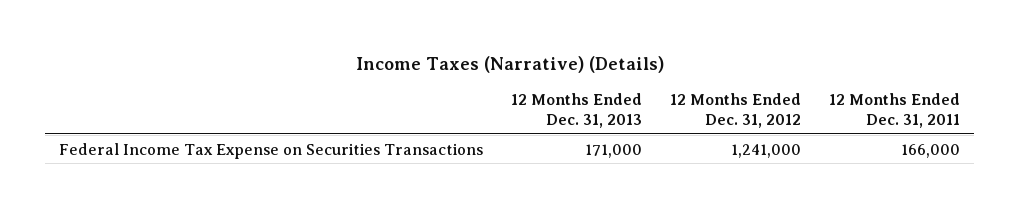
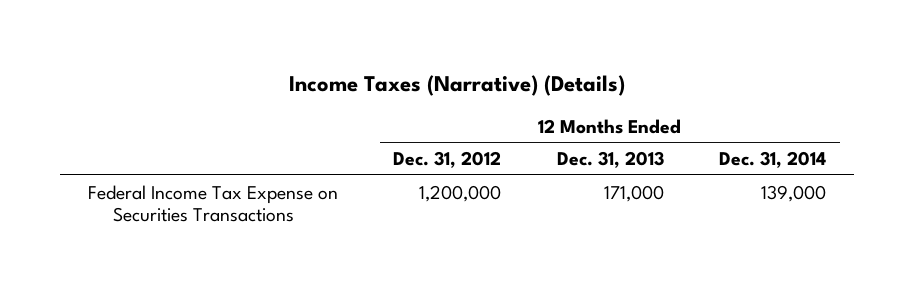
[828,93,960,128] 12 Months Ended Dec. 31, 2011 -> none
none -> [718,150,826,168] Dec. 31, 2014
[731,143,802,158] 1,241,000 -> [419,184,502,202] 1,200,000

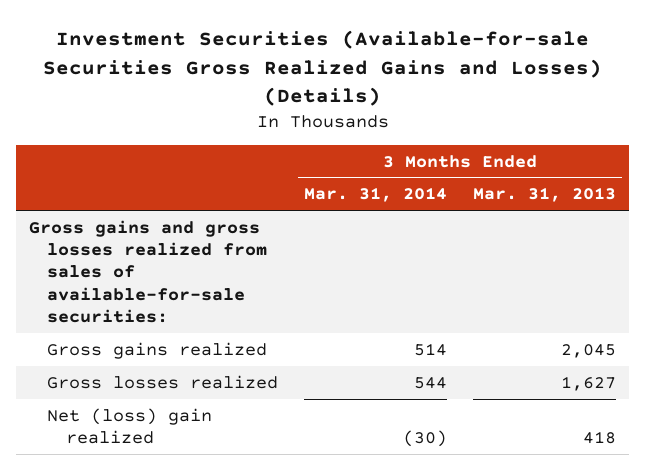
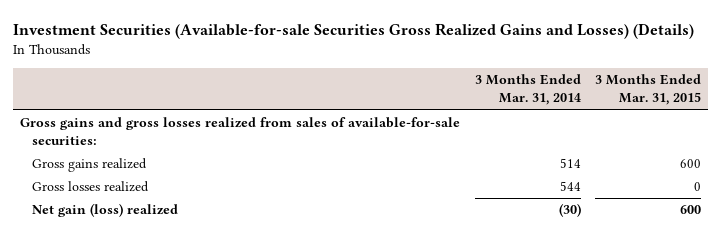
[472,187,616,203] Mar. 31, 2013 -> none
none -> [595,74,702,106] 3 Months Ended Mar. 31, 2015
[47,407,213,444] Net (loss) gain realized -> [31,203,178,218] Net gain (loss) realized

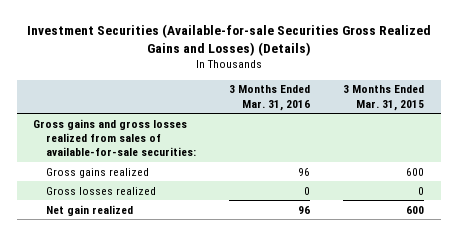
[474,74,581,106] 3 Months Ended Mar. 31, 2014 -> none
none -> [229,85,311,111] 3 Months Ended Mar. 31, 2016
[31,203,178,218] Net gain (loss) realized -> [45,204,133,216] Net gain realized

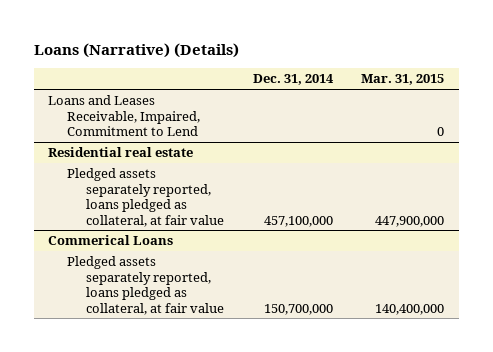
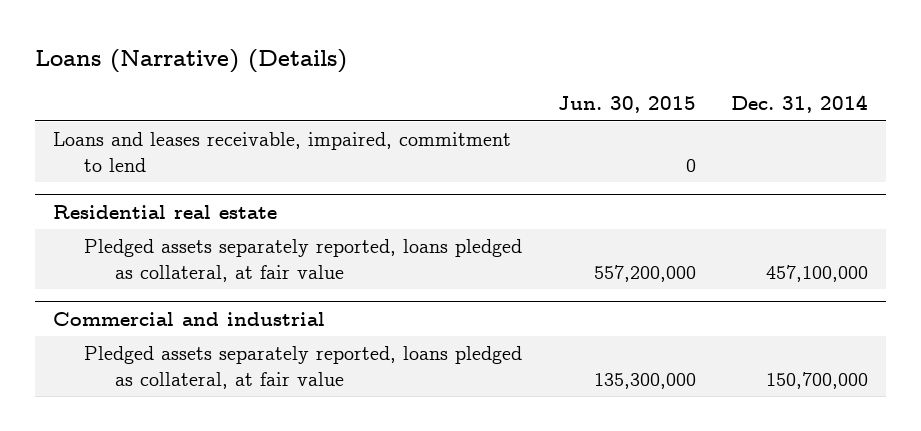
[361,74,445,86] Mar. 31, 2015 -> none
none -> [557,96,696,114] Jun. 30, 2015
[48,95,201,137] Loans and Leases Receivable, Impaired, Commitment to Lend -> [52,132,511,172] Loans and leases receivable, impaired, commitment to lend
[48,235,174,246] Commerical Loans -> [52,311,325,326] Commercial and industrial

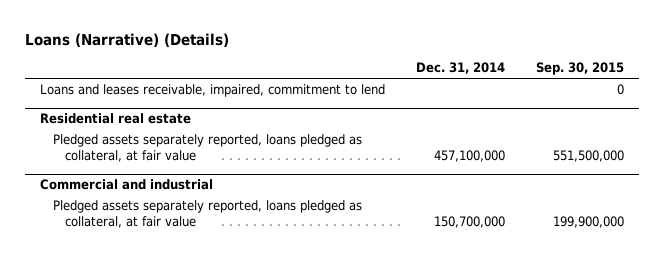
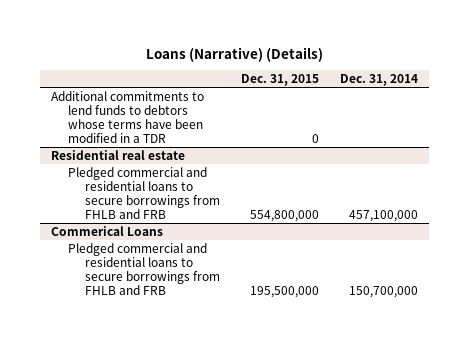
[535,62,624,76] Sep. 30, 2015 -> none
none -> [241,74,320,87] Dec. 31, 2015
[40,84,386,98] Loans and leases receivable, impaired, commitment to lend -> [50,90,204,143] Additional commitments to lend funds to debtors whose terms have been modified in a TDR
[52,134,362,163] Pledged assets separately reported, loans pledged as collateral, at fair value -> [68,166,221,219] Pledged commercial and residential loans to secure borrowings from FHLB and FRB
[40,179,214,191] Commercial and industrial -> [50,225,163,236] Commerical Loans
[52,200,362,229] Pledged assets separately reported, loans pledged as collateral, at fair value -> [68,242,221,295] Pledged commercial and residential loans to secure borrowings from FHLB and FRB

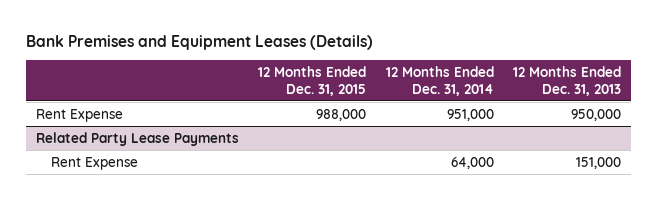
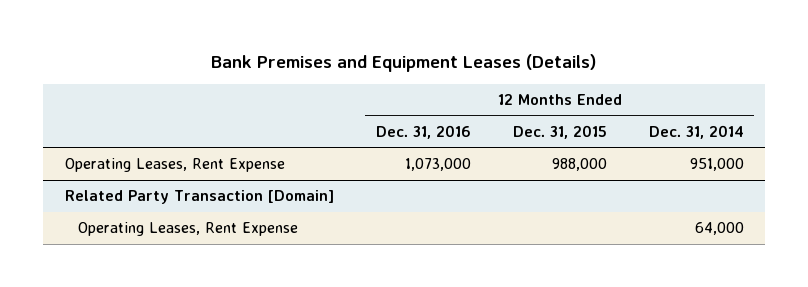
[513,66,622,96] 12 Months Ended Dec. 31, 2013 -> none
none -> [375,124,471,139] Dec. 31, 2016
[35,108,123,122] Rent Expense -> [64,158,285,173] Operating Leases, Rent Expense
[35,131,239,146] Related Party Lease Payments -> [64,190,334,205] Related Party Transaction [Domain]
[50,156,138,170] Rent Expense -> [77,222,298,237] Operating Leases, Rent Expense

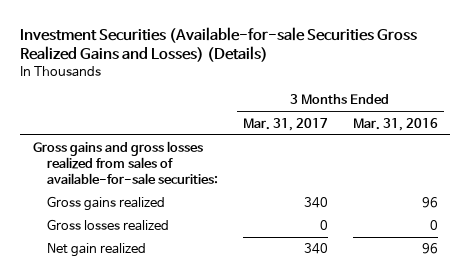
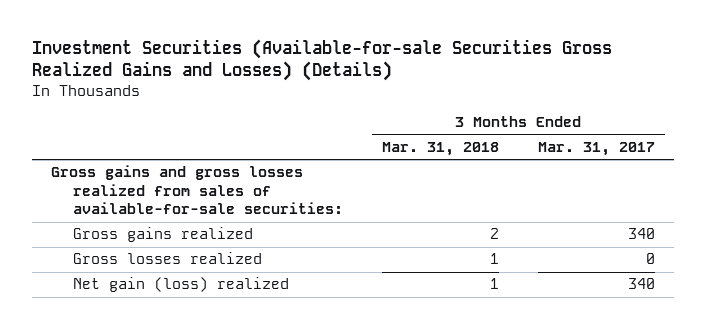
[352,117,438,131] Mar. 31, 2016 -> none
none -> [381,142,499,157] Mar. 31, 2018
[47,243,147,258] Net gain realized -> [73,277,290,293] Net gain (loss) realized

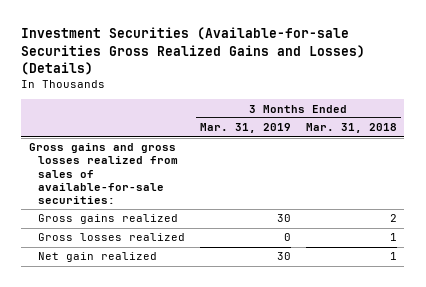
[537,142,655,157] Mar. 31, 2017 -> none
none -> [199,123,291,134] Mar. 31, 2019
[73,277,290,293] Net gain (loss) realized -> [37,252,157,263] Net gain realized

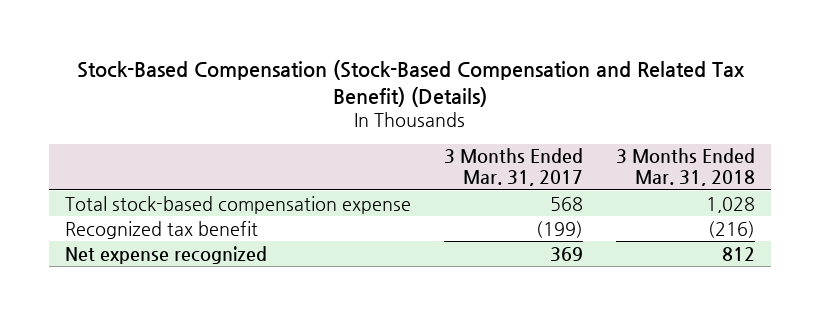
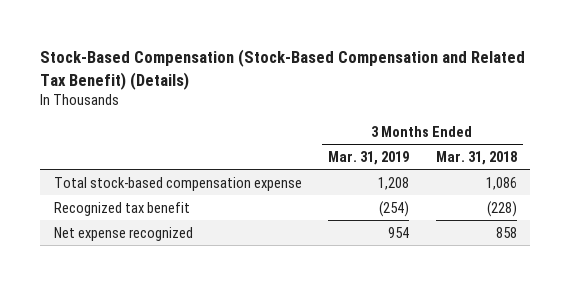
[443,148,583,187] 3 Months Ended Mar. 31, 2017 -> none
none -> [328,151,410,166] Mar. 31, 2019
[705,196,755,213] 1,028 -> [485,176,517,190] 1,086
[707,220,755,238] (216) -> [486,200,517,217] (228)
[721,246,755,261] 812 -> [495,226,517,238] 858

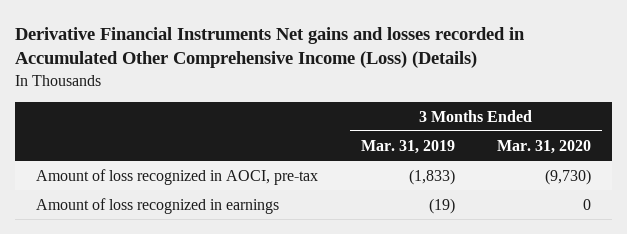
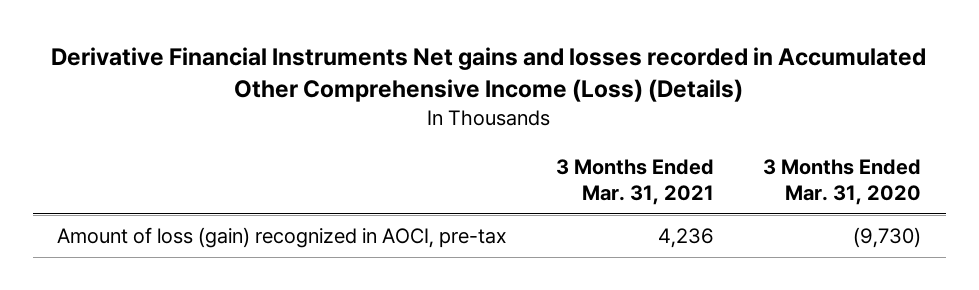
[360,139,455,154] Mar. 31, 2019 -> none
none -> [556,158,715,206] 3 Months Ended Mar. 31, 2021
[36,197,280,214] Amount of loss recognized in earnings -> none
[36,168,319,185] Amount of loss recognized in AOCI, pre-tax -> [57,227,508,249] Amount of loss (gain) recognized in AOCI, pre-tax

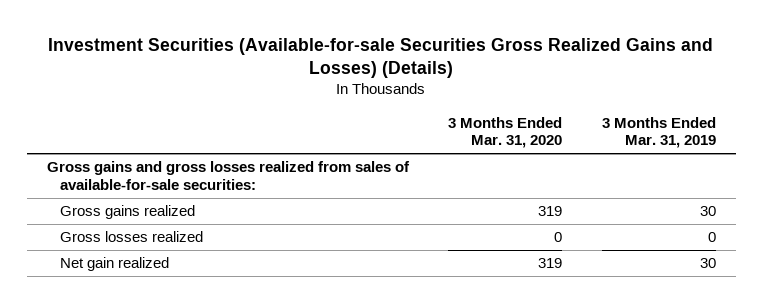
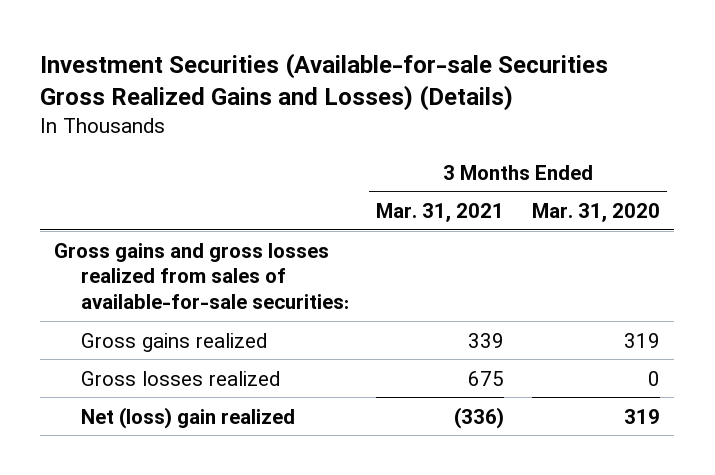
[601,116,716,149] 3 Months Ended Mar. 31, 2019 -> none
none -> [376,203,505,223] Mar. 31, 2021
[59,257,169,272] Net gain realized -> [80,406,295,429] Net (loss) gain realized

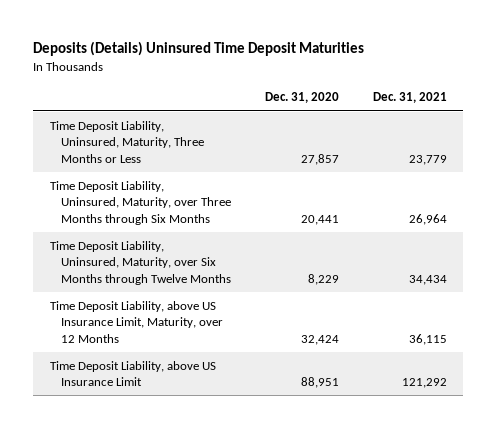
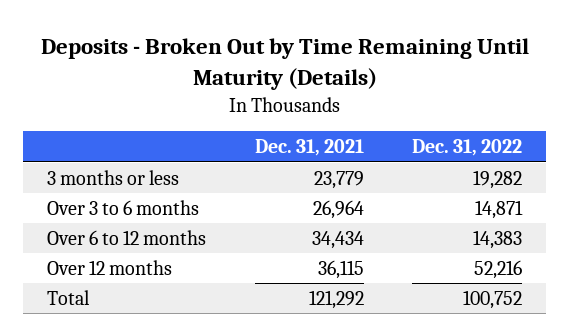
[32,41,364,57] Deposits (Details) Uninsured Time Deposit Maturities -> [40,38,529,90] Deposits - Broken Out by Time Remaining Until Maturity (Details)
[264,92,339,104] Dec. 31, 2020 -> none
none -> [411,139,522,157] Dec. 31, 2022
[49,120,205,163] Time Deposit Liability, Uninsured, Maturity, Three Months or Less -> [47,169,180,185] 3 months or less
[49,180,232,225] Time Deposit Liability, Uninsured, Maturity, over Three Months through Six Months -> [47,199,200,215] Over 3 to 6 months
[49,240,232,285] Time Deposit Liability, Uninsured, Maturity, over Six Months through Twelve Months -> [47,229,207,245] Over 6 to 12 months
[49,300,224,343] Time Deposit Liability, above US Insurance Limit, Maturity, over 12 Months -> [47,259,173,275] Over 12 months
[49,360,216,387] Time Deposit Liability, above US Insurance Limit -> [47,289,91,305] Total

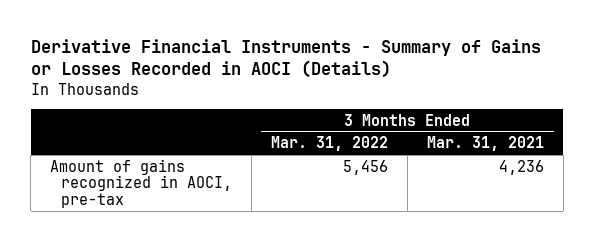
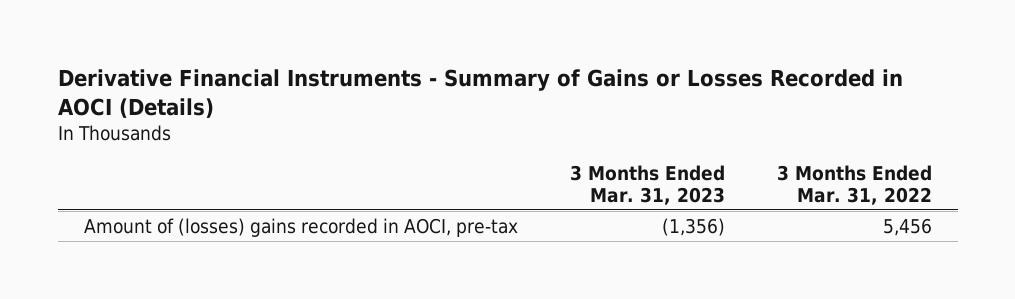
[426,136,544,152] Mar. 31, 2021 -> none
none -> [569,165,725,205] 3 Months Ended Mar. 31, 2023
[50,158,232,209] Amount of gains recognized in AOCI, pre-tax -> [83,217,518,237] Amount of (losses) gains recorded in AOCI, pre-tax

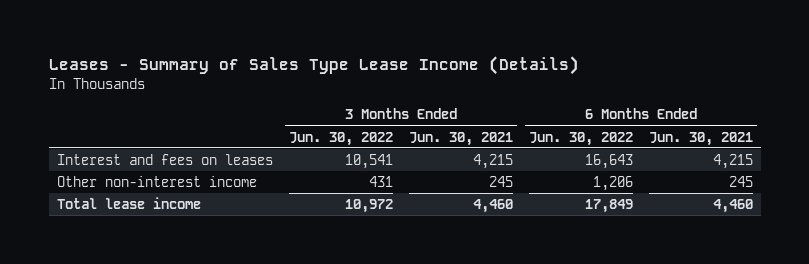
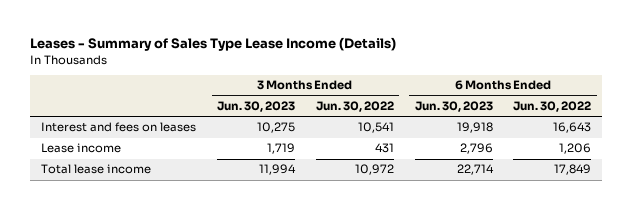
[408,131,513,146] Jun. 30, 2021 -> none
[648,131,753,146] Jun. 30, 2021 -> none
none -> [216,100,295,112] Jun. 30, 2023
none -> [414,100,493,112] Jun. 30, 2023
[56,176,257,188] Other non-interest income -> [40,143,121,154] Lease income

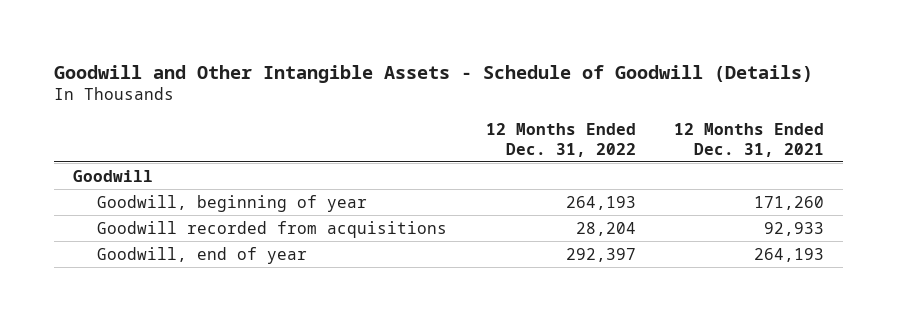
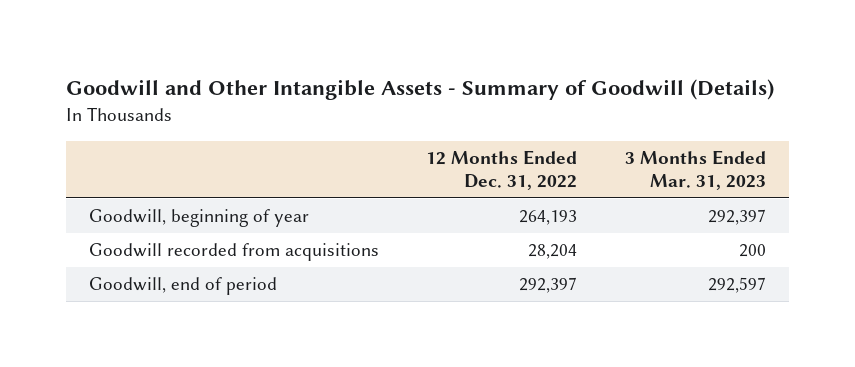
[53,64,813,83] Goodwill and Other Intangible Assets - Schedule of Goodwill (Details) -> [65,79,774,101] Goodwill and Other Intangible Assets - Summary of Goodwill (Details)
[674,122,825,157] 12 Months Ended Dec. 31, 2021 -> none
none -> [624,150,766,190] 3 Months Ended Mar. 31, 2023
[73,169,154,182] Goodwill -> none
[97,246,308,264] Goodwill, end of year -> [89,277,278,296] Goodwill, end of period

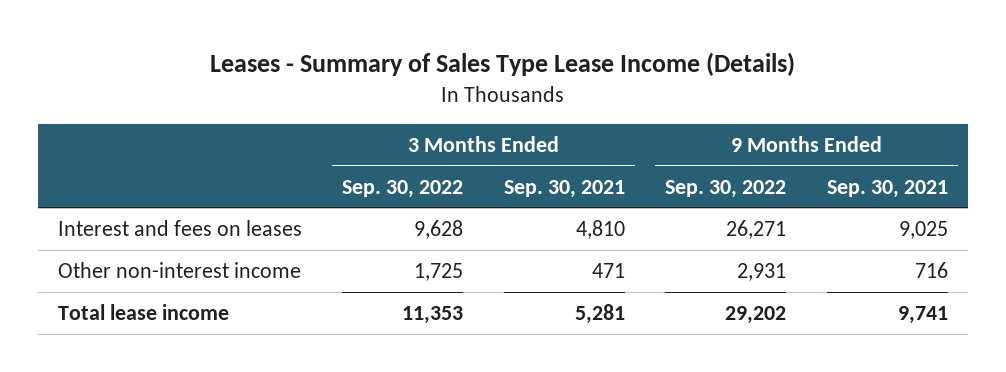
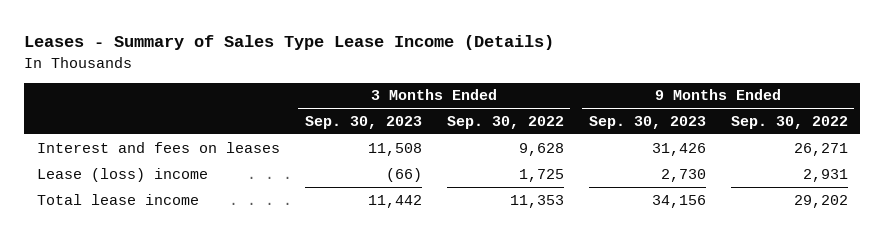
[503,179,625,198] Sep. 30, 2021 -> none
[826,179,948,198] Sep. 30, 2021 -> none
none -> [304,116,422,130] Sep. 30, 2023
none -> [588,116,706,130] Sep. 30, 2023
[57,261,301,278] Other non-interest income -> [36,167,208,182] Lease (loss) income

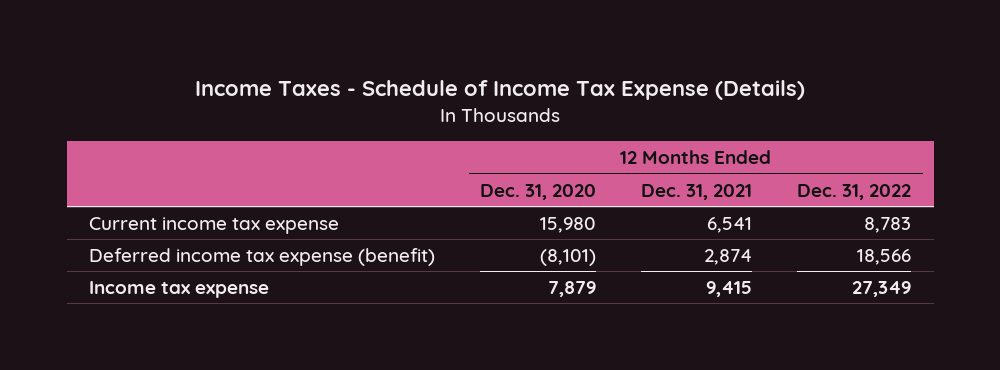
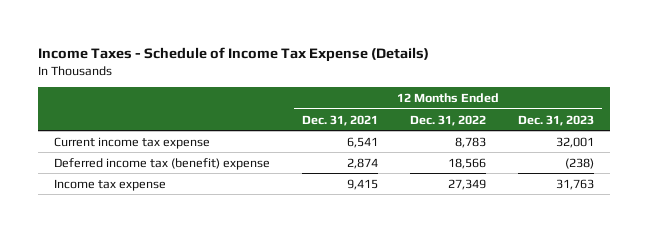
[480,183,597,200] Dec. 31, 2020 -> none
none -> [518,114,595,126] Dec. 31, 2023
[89,247,436,266] Deferred income tax expense (benefit) -> [54,157,271,170] Deferred income tax (benefit) expense

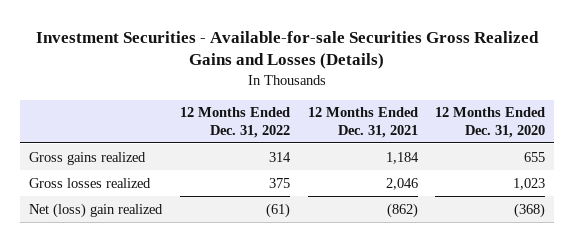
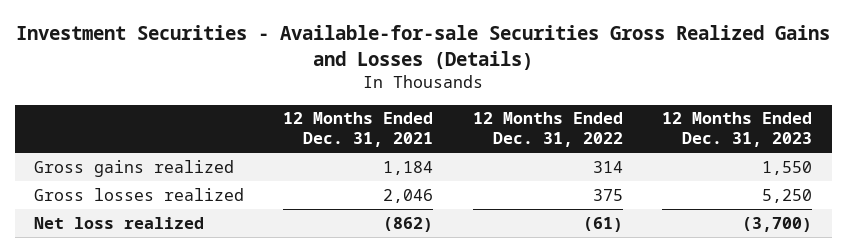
[435,107,546,138] 12 Months Ended Dec. 31, 2020 -> none
none -> [661,112,812,148] 12 Months Ended Dec. 31, 2023
[28,202,163,218] Net (loss) gain realized -> [34,216,205,229] Net loss realized

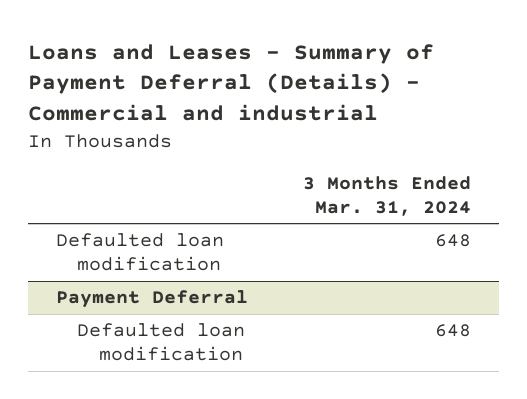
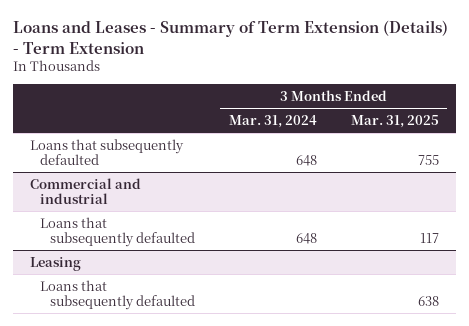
[27,43,434,122] Loans and Leases - Summary of Payment Deferral (Details) - Commercial and industrial -> [13,20,449,54] Loans and Leases - Summary of Term Extension (Details) - Term Extension
none -> [350,114,439,128] Mar. 31, 2025
[55,233,224,272] Defaulted loan modification -> [30,138,185,165] Loans that subsequently defaulted
[55,290,248,309] Payment Deferral -> [30,177,142,204] Commercial and industrial
[77,323,246,362] Defaulted loan modification -> [39,216,195,247] Loans that subsequently defaulted
none -> [30,256,82,271] Leasing
none -> [39,279,195,310] Loans that subsequently defaulted

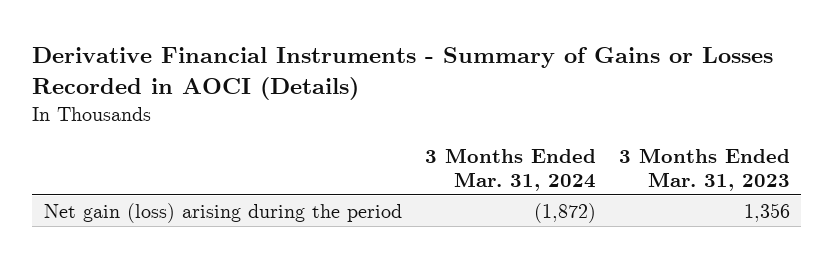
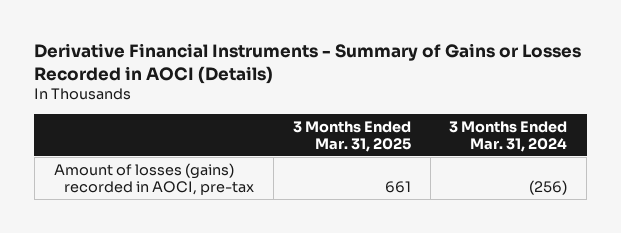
[618,148,790,191] 3 Months Ended Mar. 31, 2023 -> none
none -> [292,120,411,152] 3 Months Ended Mar. 31, 2025
[43,202,402,223] Net gain (loss) arising during the period -> none
none -> [53,162,255,195] Amount of losses (gains) recorded in AOCI, pre-tax

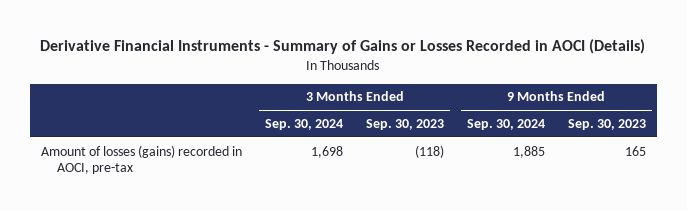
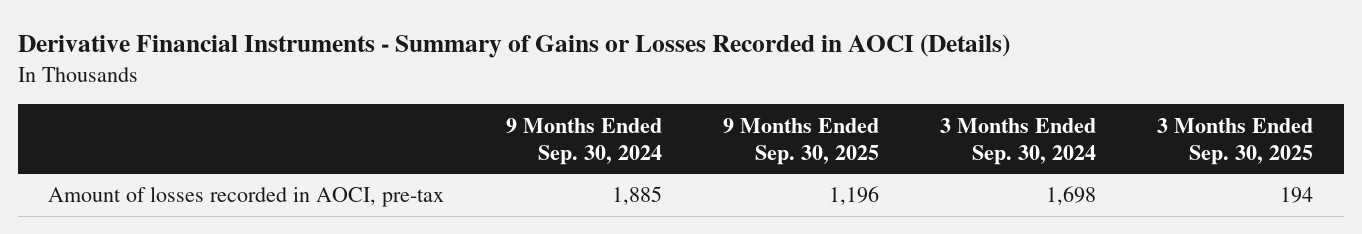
[365,118,444,130] Sep. 30, 2023 -> none
[567,118,646,130] Sep. 30, 2023 -> none
none -> [722,117,879,165] 9 Months Ended Sep. 30, 2025
none -> [1157,117,1314,165] 3 Months Ended Sep. 30, 2025
[41,144,243,174] Amount of losses (gains) recorded in AOCI, pre-tax -> [48,186,445,208] Amount of losses recorded in AOCI, pre-tax

